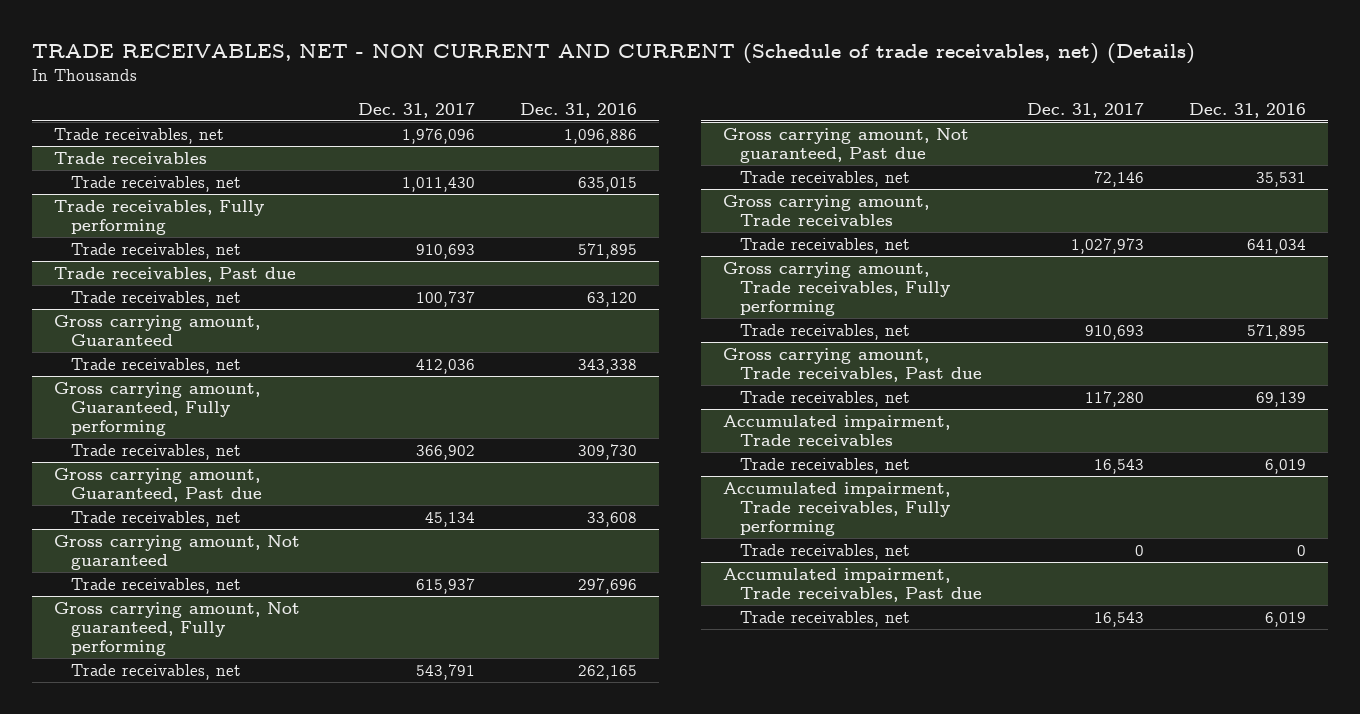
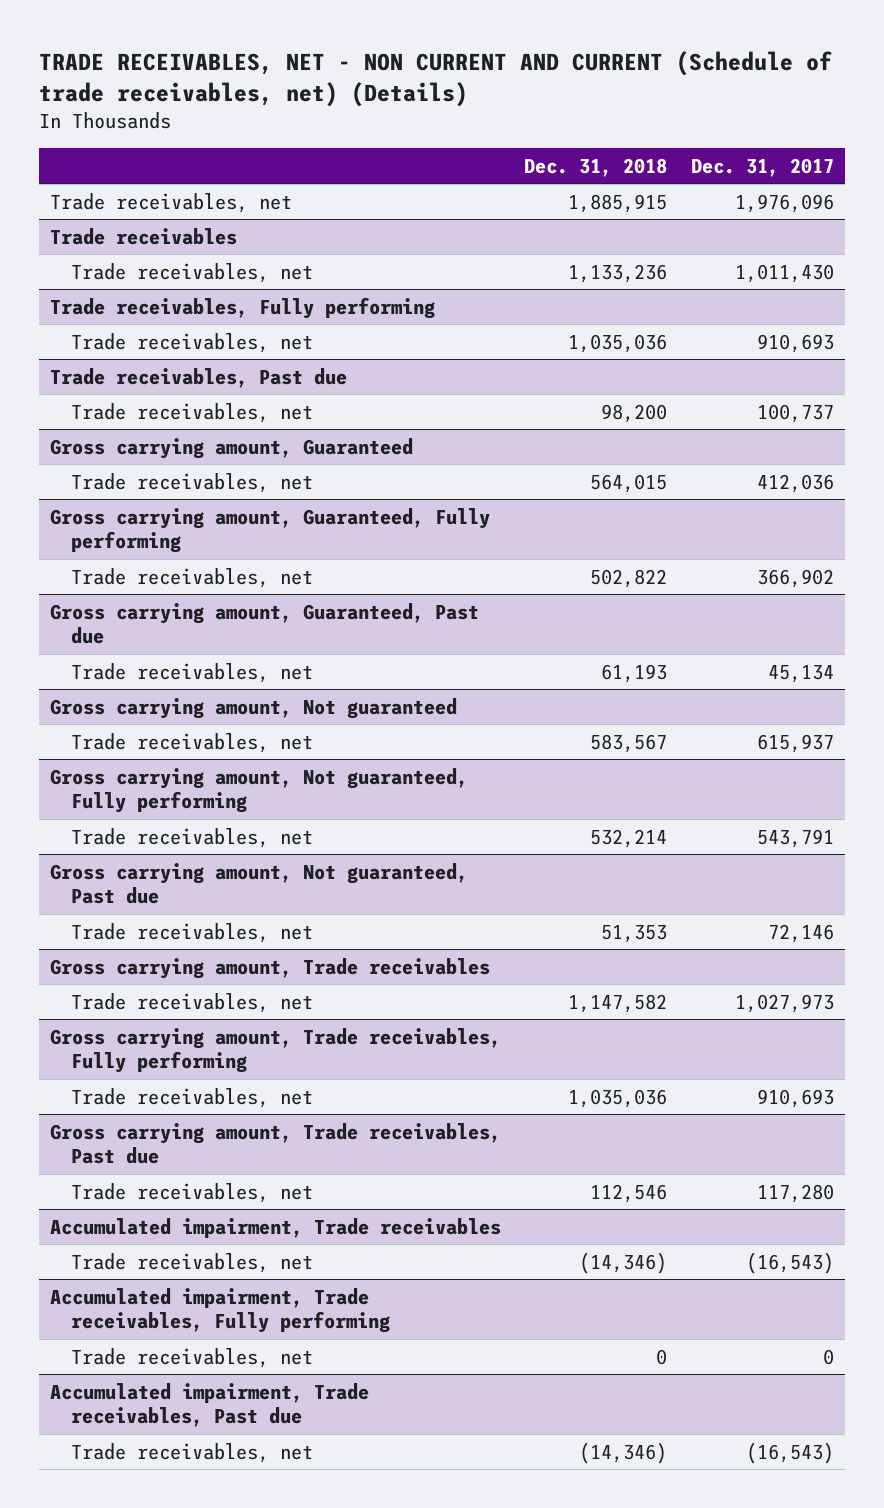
[519,102,637,118] Dec. 31, 2016 -> none
none -> [524,157,668,177] Dec. 31, 2018
[1093,458,1144,474] 16,543 -> [745,1251,834,1274] (16,543)
[1093,611,1144,627] 16,543 -> [745,1441,834,1464] (16,543)

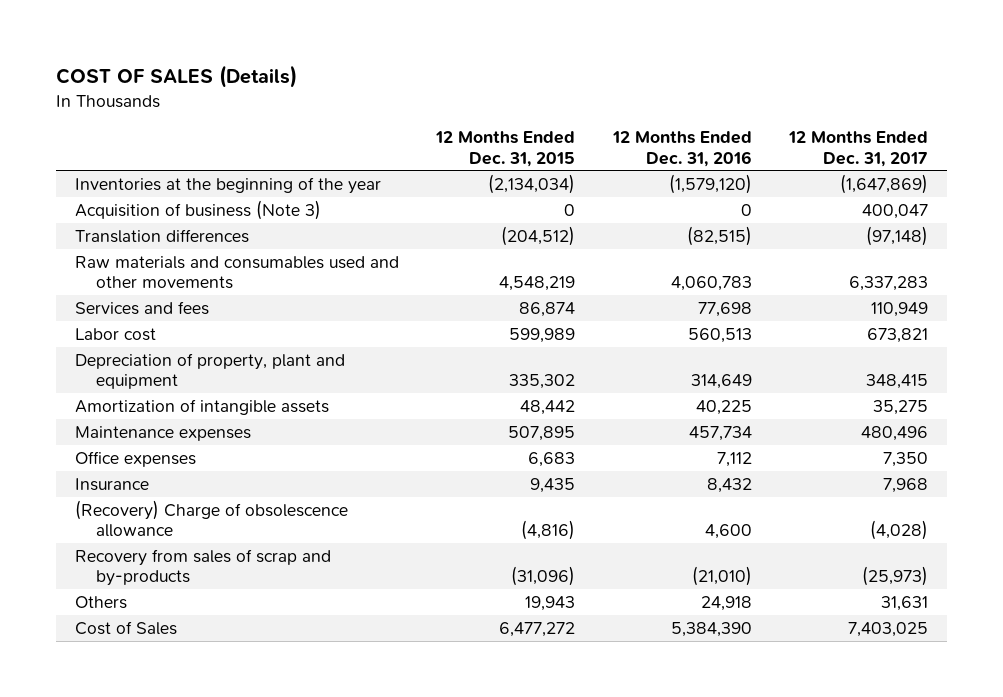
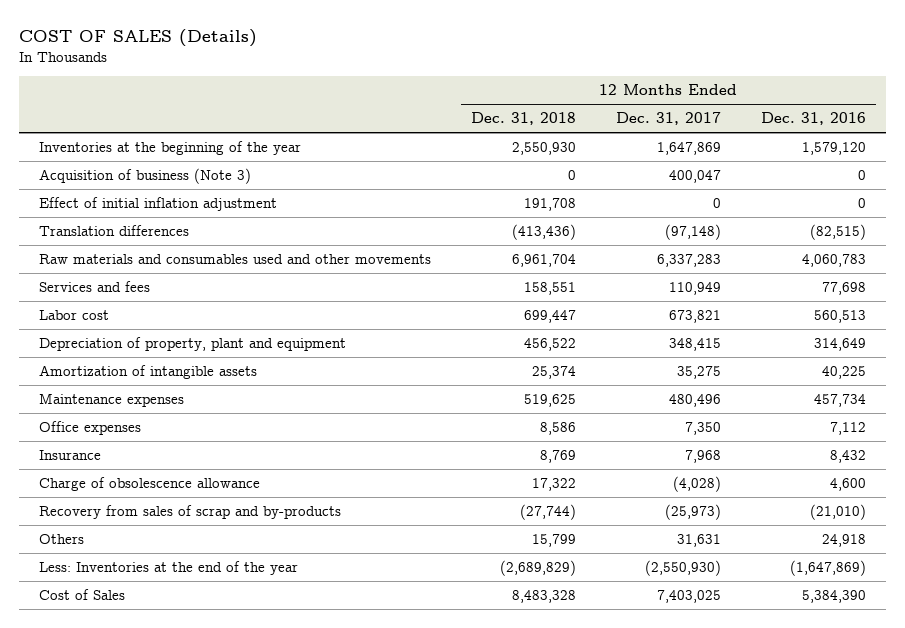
[435,131,576,167] 12 Months Ended Dec. 31, 2015 -> none
none -> [470,112,576,126] Dec. 31, 2018
[668,173,752,194] (1,579,120) -> [801,142,866,156] 1,579,120
[840,173,929,194] (1,647,869) -> [656,142,721,156] 1,647,869
none -> [38,197,277,212] Effect of initial inflation adjustment
[74,499,348,538] (Recovery) Charge of obsolescence allowance -> [38,477,260,492] Charge of obsolescence allowance
none -> [38,561,298,576] Less: Inventories at the end of the year

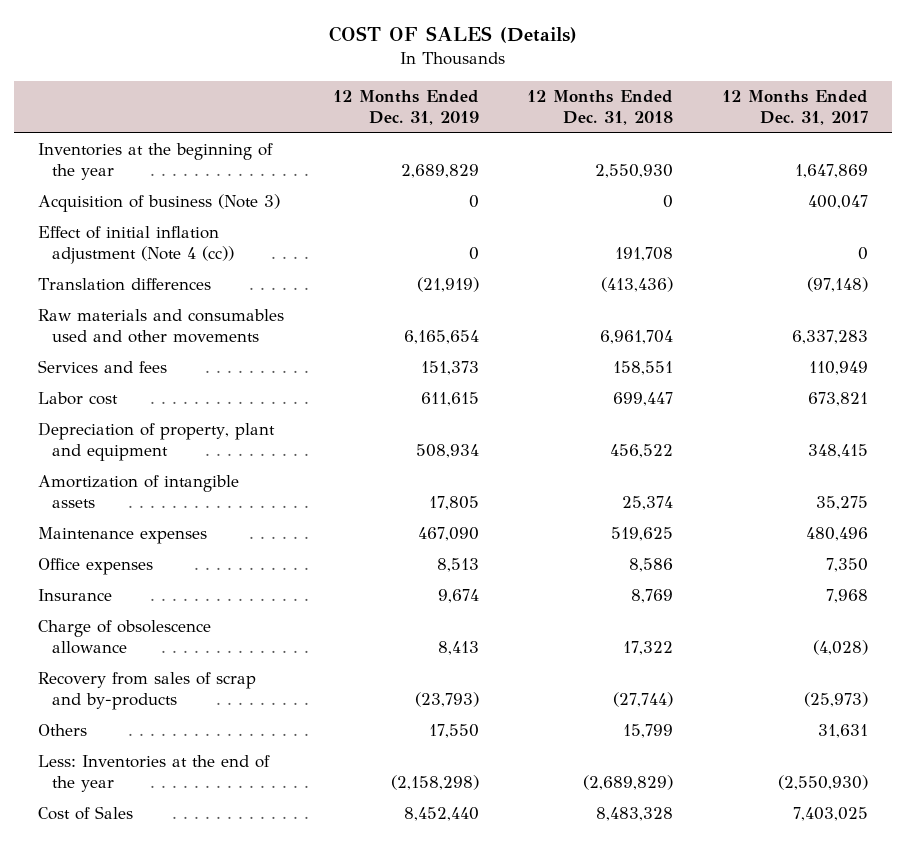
[760,112,866,126] Dec. 31, 2016 -> none
none -> [332,90,479,126] 12 Months Ended Dec. 31, 2019
[38,197,277,212] Effect of initial inflation adjustment -> [38,226,234,265] Effect of initial inflation adjustment (Note 4 (cc))

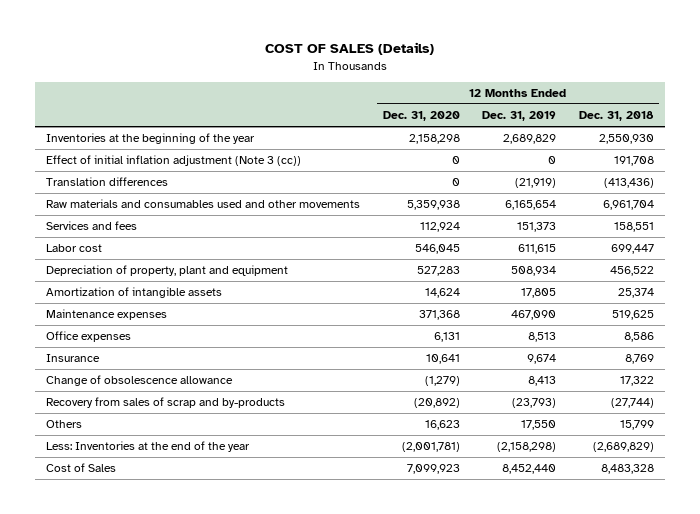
[721,90,868,126] 12 Months Ended Dec. 31, 2017 -> none
none -> [382,111,460,122] Dec. 31, 2020
[38,194,281,213] Acquisition of business (Note 3) -> none
[38,226,234,265] Effect of initial inflation adjustment (Note 4 (cc)) -> [46,155,302,167] Effect of initial inflation adjustment (Note 3 (cc))
[38,620,212,655] Charge of obsolescence allowance -> [46,375,234,387] Change of obsolescence allowance

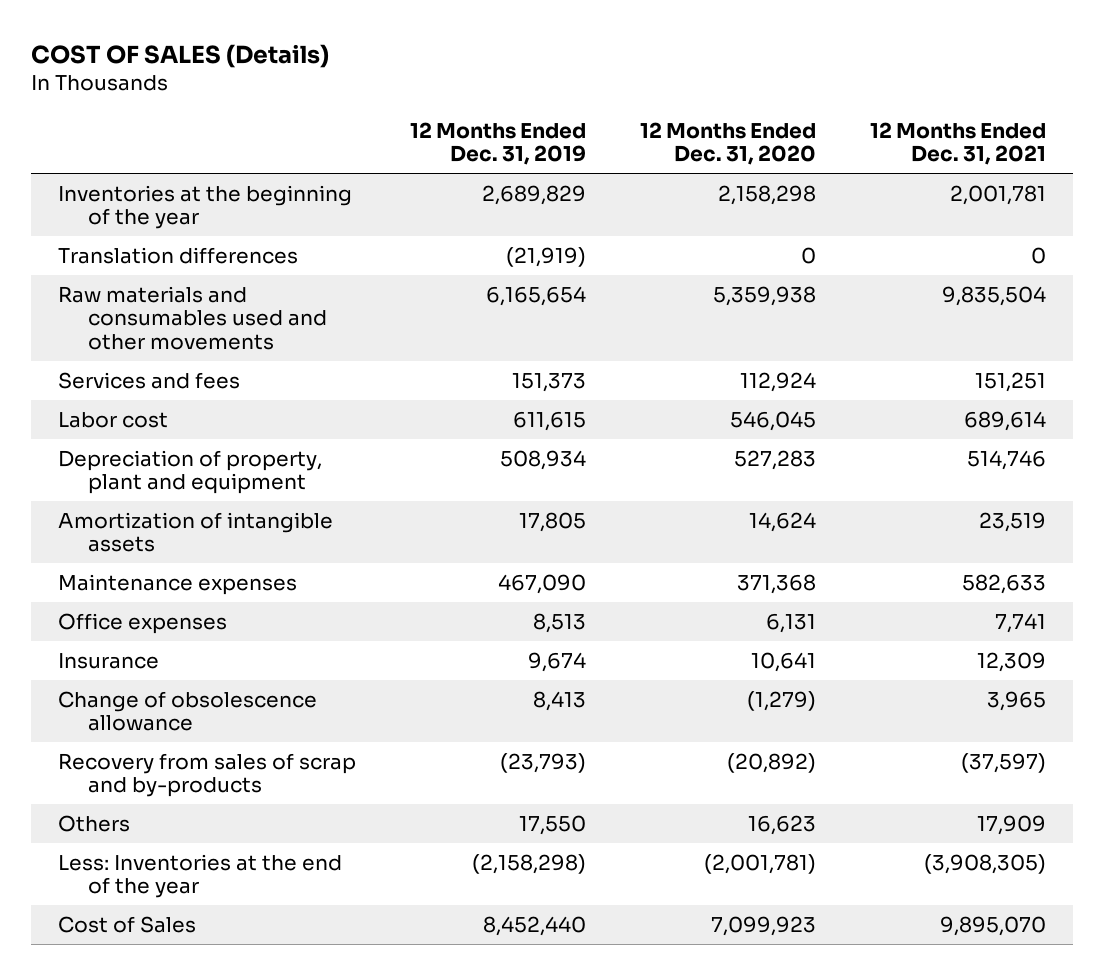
[578,111,654,122] Dec. 31, 2018 -> none
none -> [869,121,1046,165] 12 Months Ended Dec. 31, 2021
[46,155,302,167] Effect of initial inflation adjustment (Note 3 (cc)) -> none

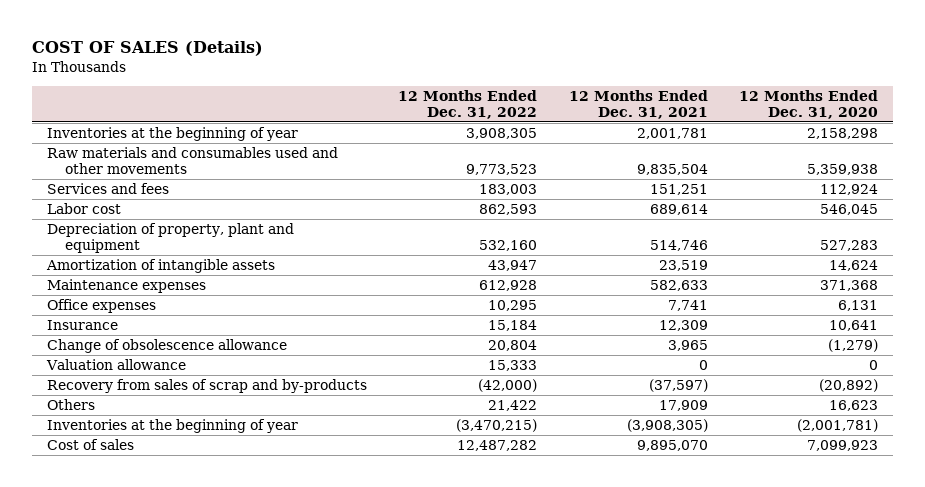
[409,121,586,165] 12 Months Ended Dec. 31, 2019 -> none
none -> [398,89,538,119] 12 Months Ended Dec. 31, 2022
[58,246,299,264] Translation differences -> none
[58,184,353,230] Inventories at the beginning of the year -> [47,126,299,141] Inventories at the beginning of year
none -> [46,358,187,370] Valuation allowance
[58,853,343,899] Less: Inventories at the end of the year -> [47,418,299,433] Inventories at the beginning of year
[58,915,197,933] Cost of Sales -> [47,438,135,450] Cost of sales

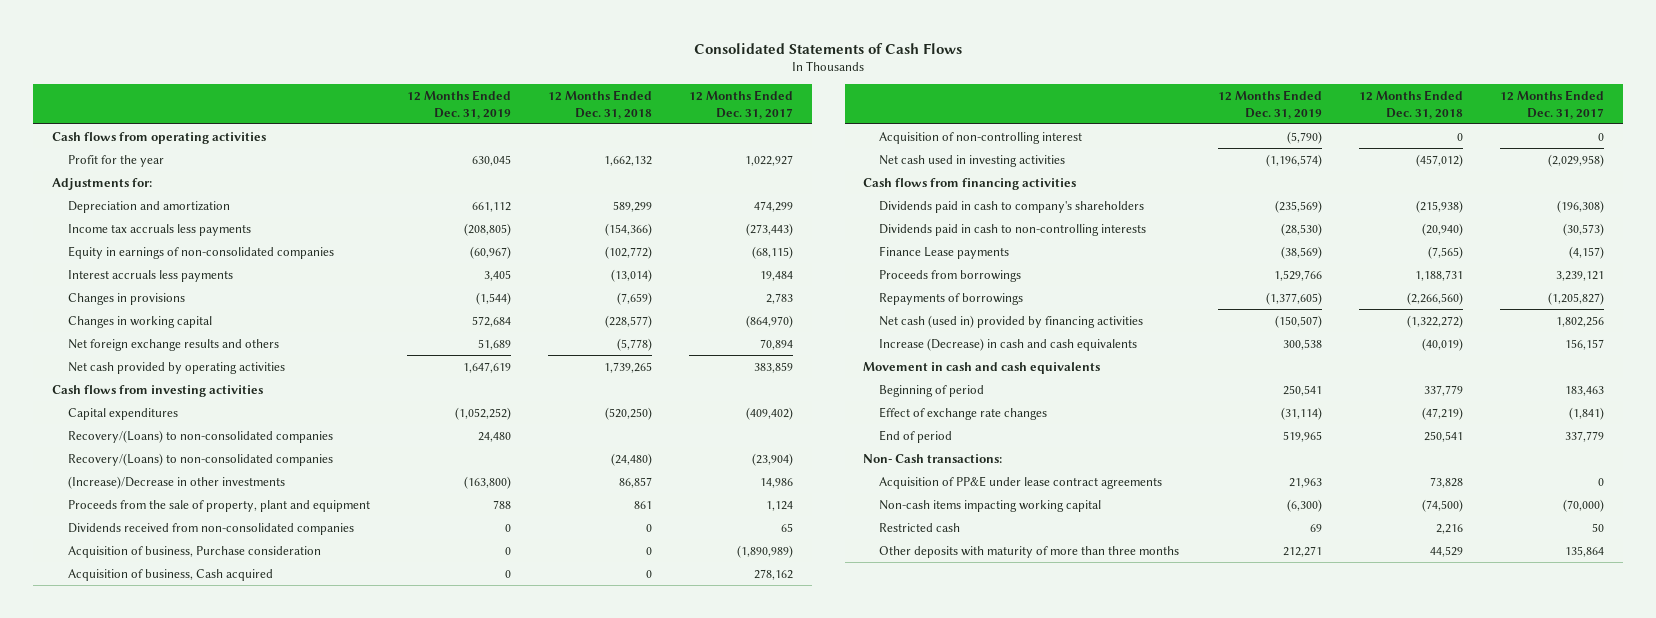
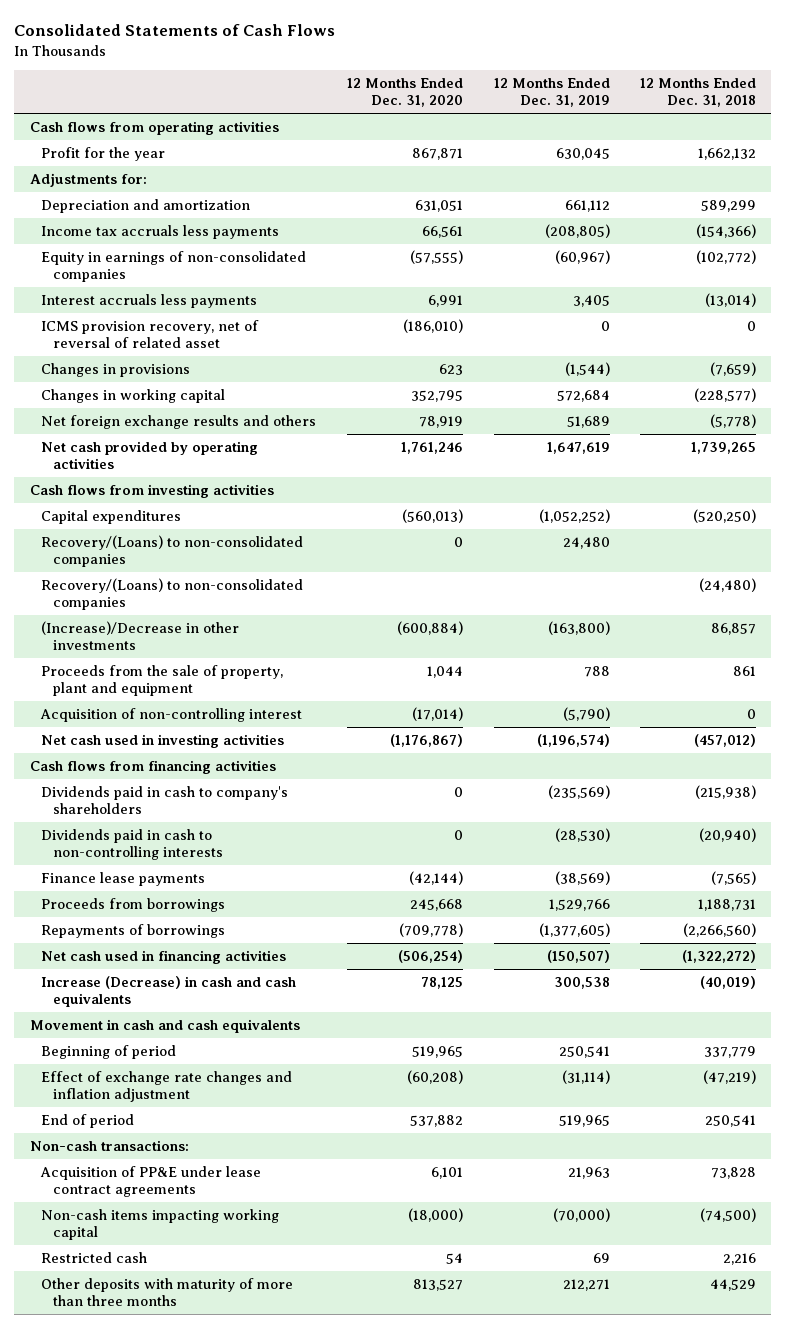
[689,90,794,119] 12 Months Ended Dec. 31, 2017 -> none
none -> [347,78,464,107] 12 Months Ended Dec. 31, 2020
none -> [41,320,260,348] ICMS provision recovery, net of reversal of related asset
[67,522,354,535] Dividends received from non-consolidated companies -> none
[67,545,321,558] Acquisition of business, Purchase consideration -> none
[67,568,273,581] Acquisition of business, Cash acquired -> none
[879,245,1010,259] Finance Lease payments -> [41,872,206,887] Finance lease payments
[879,314,1144,328] Net cash (used in) provided by financing activities -> [41,950,287,965] Net cash used in financing activities
[879,406,1048,420] Effect of exchange rate changes -> [41,1071,293,1102] Effect of exchange rate changes and inflation adjustment
[863,453,1003,463] Non- Cash transactions: -> [29,1140,189,1152] Non-cash transactions:
[1287,498,1323,512] (6,300) -> [552,1208,610,1223] (70,000)

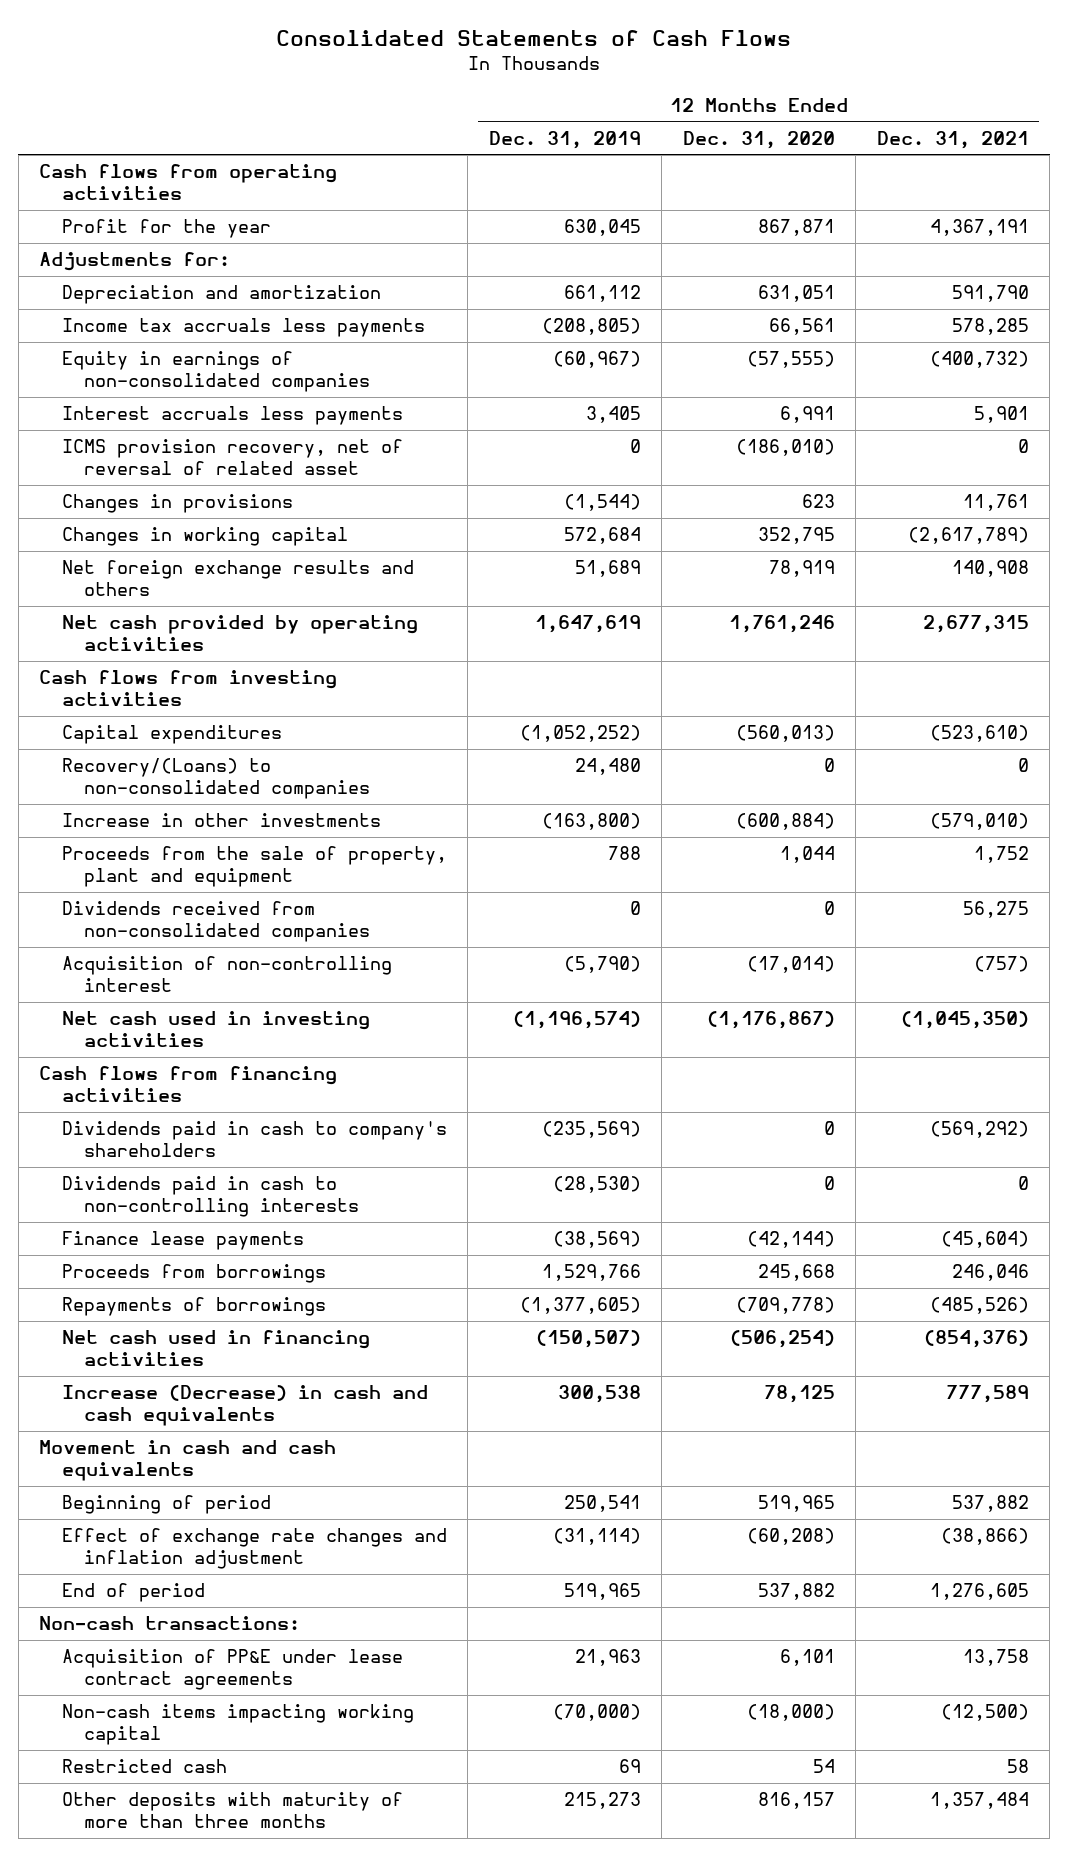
[640,78,757,107] 12 Months Ended Dec. 31, 2018 -> none
none -> [876,130,1029,149] Dec. 31, 2021
[41,578,304,610] Recovery/(Loans) to non-consolidated companies -> none
[41,621,240,650] (Increase)/Decrease in other investments -> [61,813,381,828] Increase in other investments
none -> [61,901,371,943] Dividends received from non-consolidated companies
[413,1279,464,1292] 813,527 -> [757,1792,835,1810] 816,157
[562,1279,610,1292] 212,271 -> [563,1792,641,1810] 215,273

